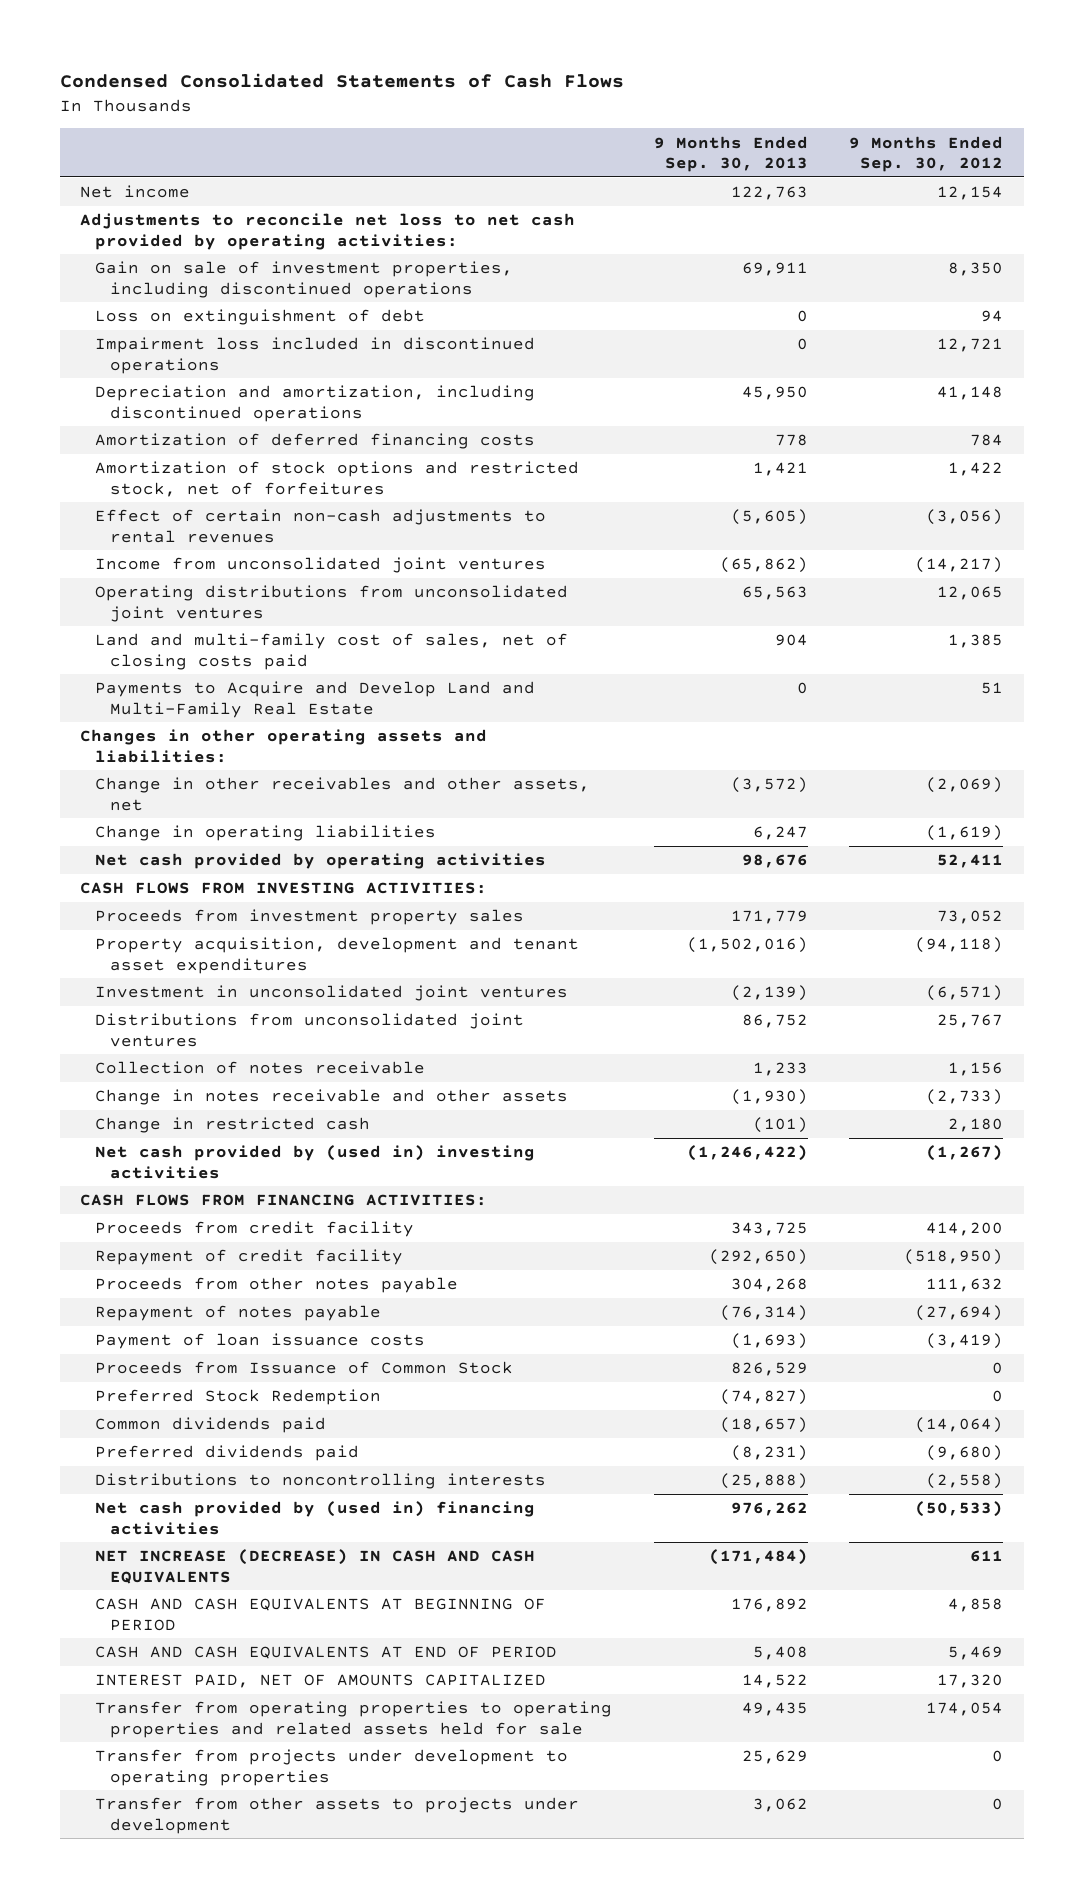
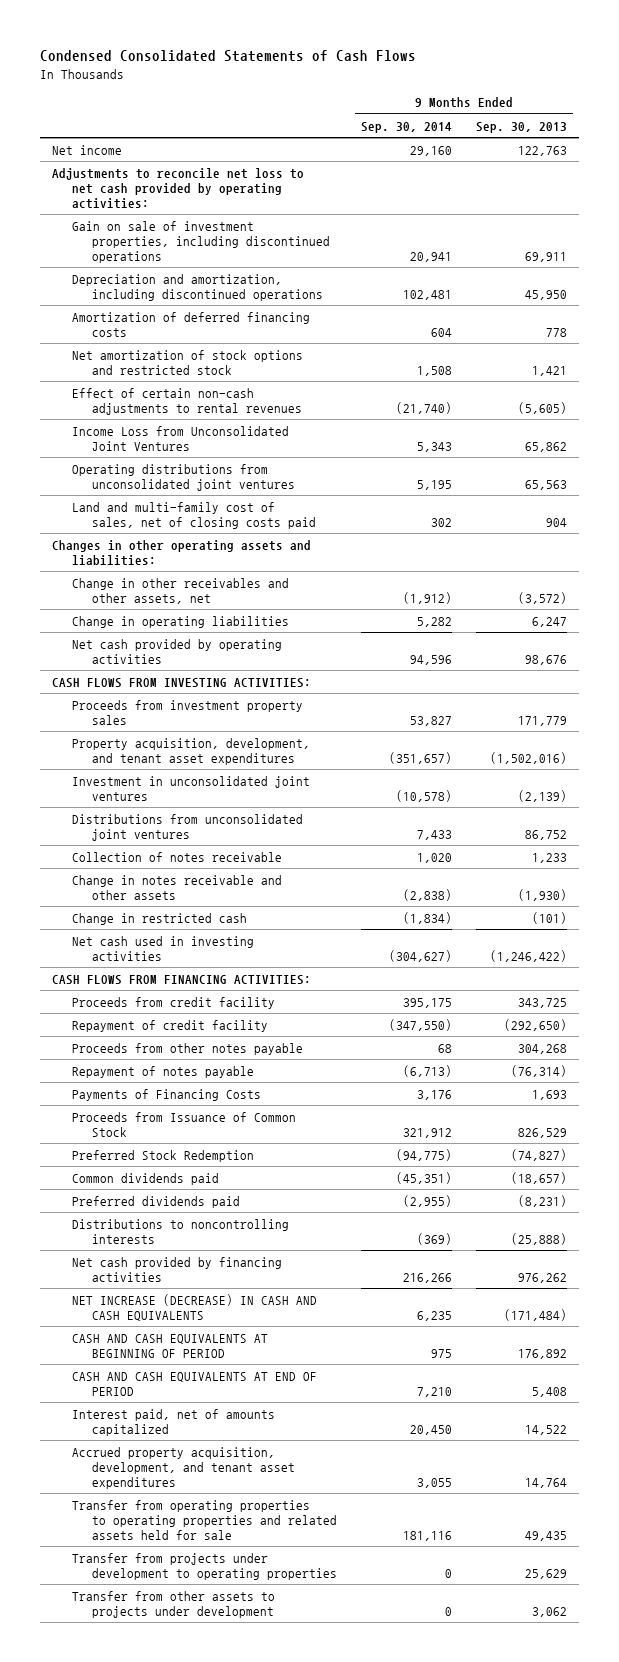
[849,135,1004,172] 9 Months Ended Sep. 30, 2012 -> none
none -> [360,121,452,133] Sep. 30, 2014
[95,309,426,326] Loss on extinguishment of debt -> none
[95,337,536,374] Impairment loss included in discontinued operations -> none
[95,461,580,497] Amortization of stock options and restricted stock, net of forfeitures -> [71,349,303,375] Net amortization of stock options and restricted stock
[95,557,547,574] Income from unconsolidated joint ventures -> [71,425,289,451] Income Loss from Unconsolidated Joint Ventures
[719,557,808,574] (65,862) -> [525,441,568,452] 65,862
[95,681,536,718] Payments to Acquire and Develop Land and Multi-Family Real Estate -> none
[95,937,580,974] Property acquisition, development and tenant asset expenditures -> [71,737,310,765] Property acquisition, development, and tenant asset expenditures
[95,1145,536,1179] Net cash provided by (used in) investing activities -> [71,935,254,961] Net cash used in investing activities
[95,1333,426,1350] Payment of loan issuance costs -> [71,1088,261,1101] Payments of Financing Costs
[730,1333,808,1350] (1,693) -> [532,1089,568,1100] 1,693
[95,1501,536,1535] Net cash provided by (used in) financing activities -> [71,1256,282,1282] Net cash provided by financing activities
[95,1674,547,1689] INTEREST PAID, NET OF AMOUNTS CAPITALIZED -> [71,1408,275,1436] Interest paid, net of amounts capitalized
none -> [71,1446,295,1489] Accrued property acquisition, development, and tenant asset expenditures

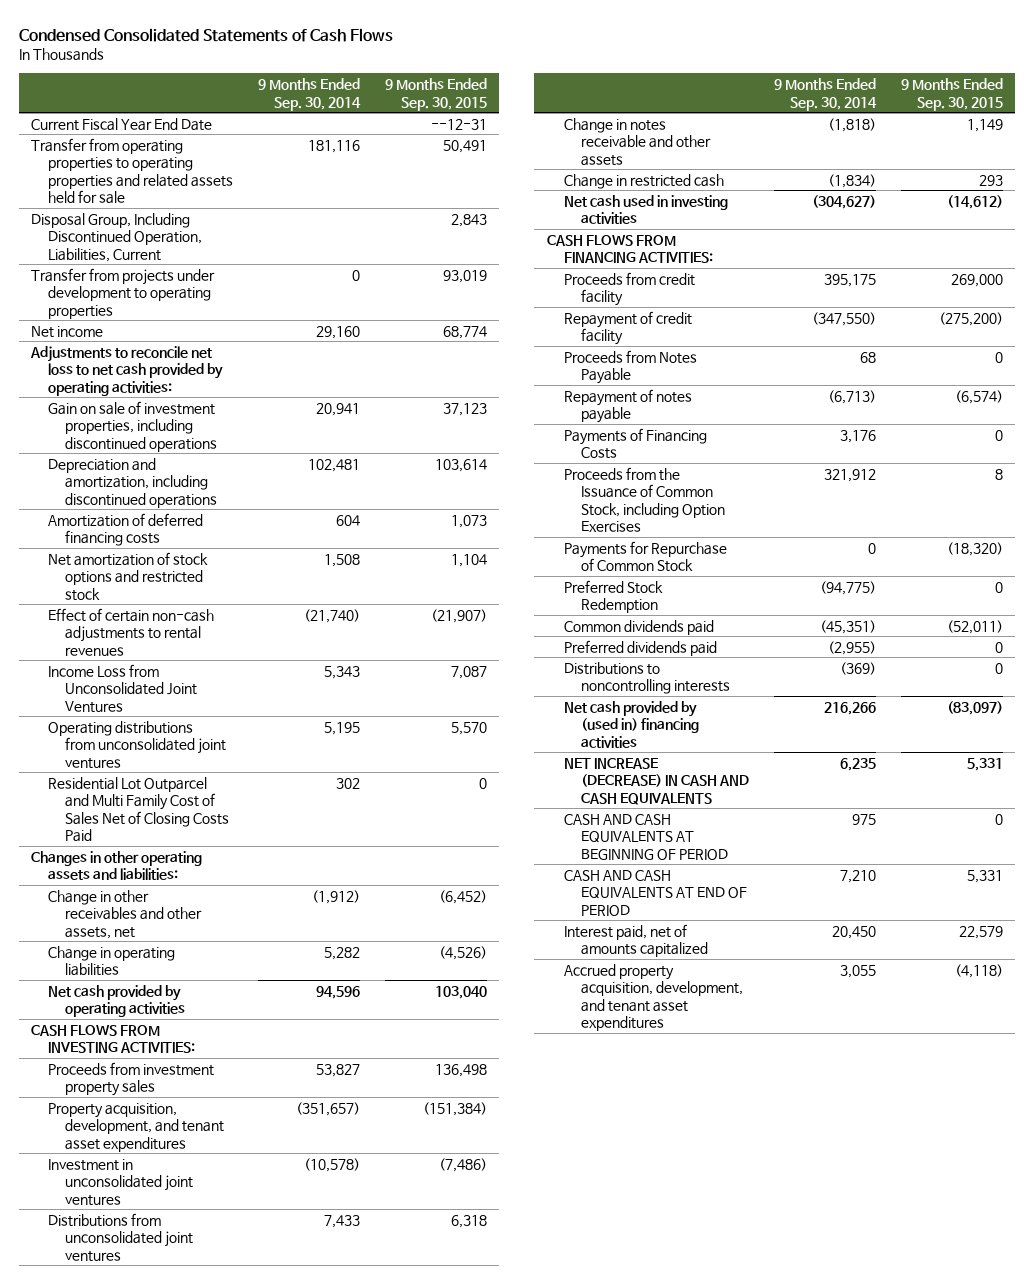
[476,121,568,133] Sep. 30, 2013 -> none
none -> [385,78,488,111] 9 Months Ended Sep. 30, 2015
none -> [31,117,213,131] Current Fiscal Year End Date
[71,1499,337,1540] Transfer from operating properties to operating properties and related assets held for sale -> [31,137,234,205] Transfer from operating properties to operating properties and related assets held for sale
none -> [31,212,203,262] Disposal Group, Including Discontinued Operation, Liabilities, Current
[71,1552,337,1580] Transfer from projects under development to operating properties -> [31,267,216,319] Transfer from projects under development to operating properties
[71,501,316,529] Land and multi-family cost of sales, net of closing costs paid -> [48,776,230,843] Residential Lot Outparcel and Multi Family Cost of Sales Net of Closing Costs Paid
[71,851,282,862] Collection of notes receivable -> none
[402,888,452,901] (2,838) -> [827,117,876,132] (1,818)
[71,1042,303,1055] Proceeds from other notes payable -> [563,349,697,385] Proceeds from Notes Payable
[71,1111,296,1137] Proceeds from Issuance of Common Stock -> [563,466,726,533] Proceeds from the Issuance of Common Stock, including Option Exercises
none -> [563,540,727,573] Payments for Repurchase of Common Stock
[71,1256,282,1282] Net cash provided by financing activities -> [563,700,700,748] Net cash provided by (used in) financing activities
[71,1590,275,1618] Transfer from other assets to projects under development -> none

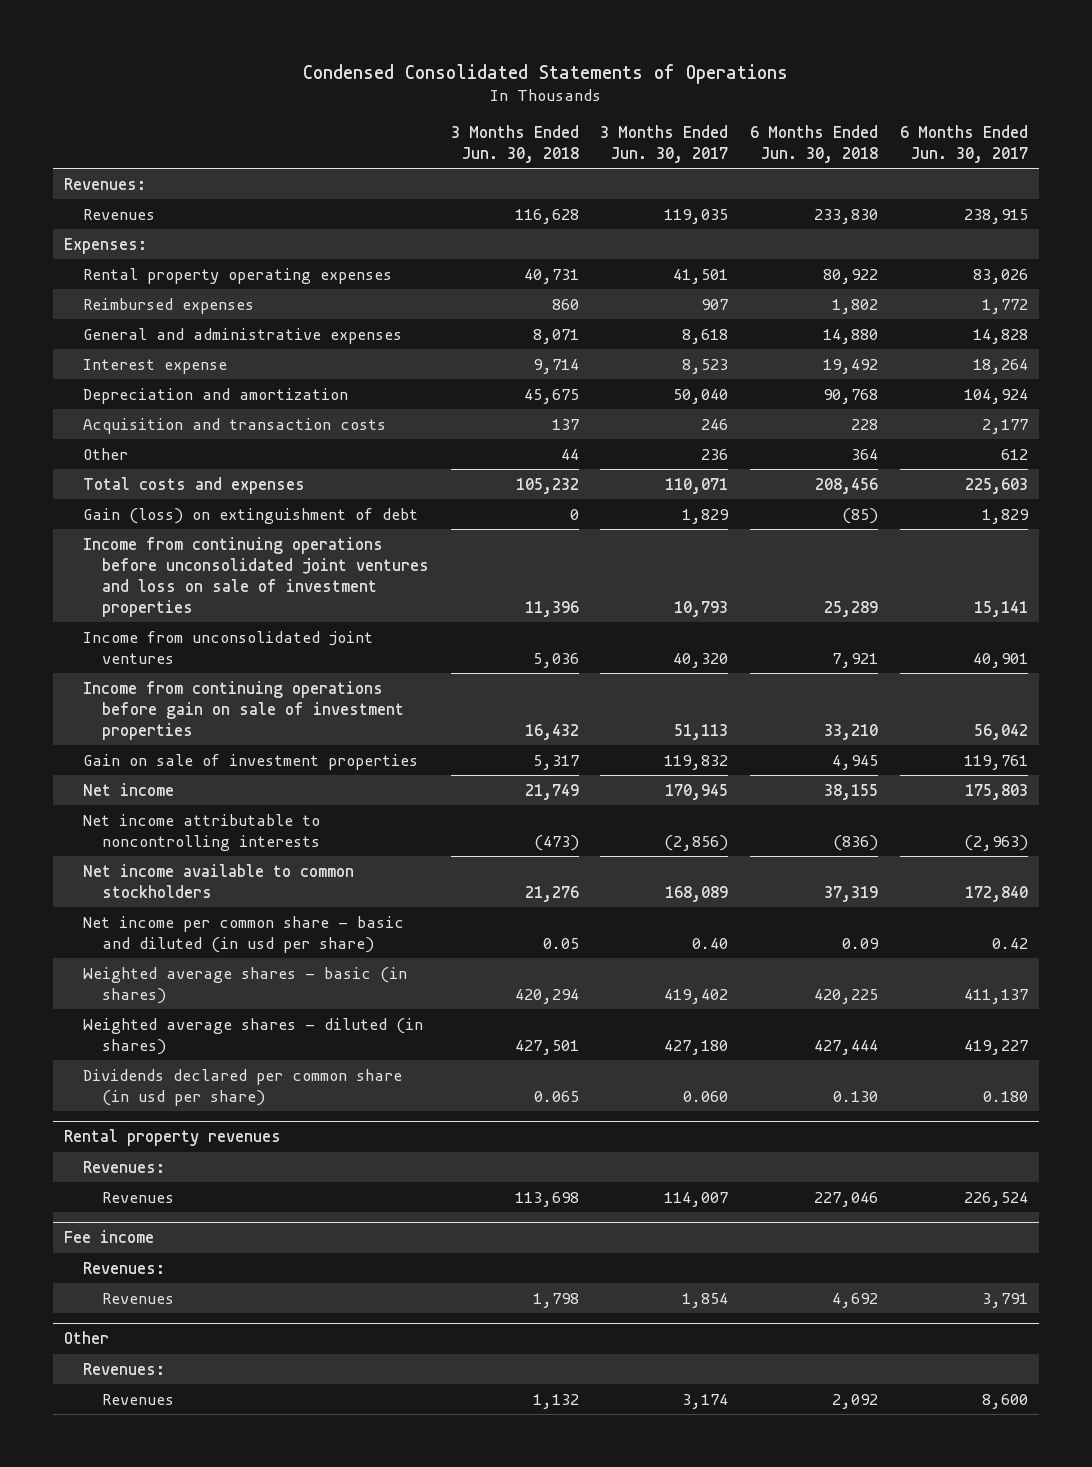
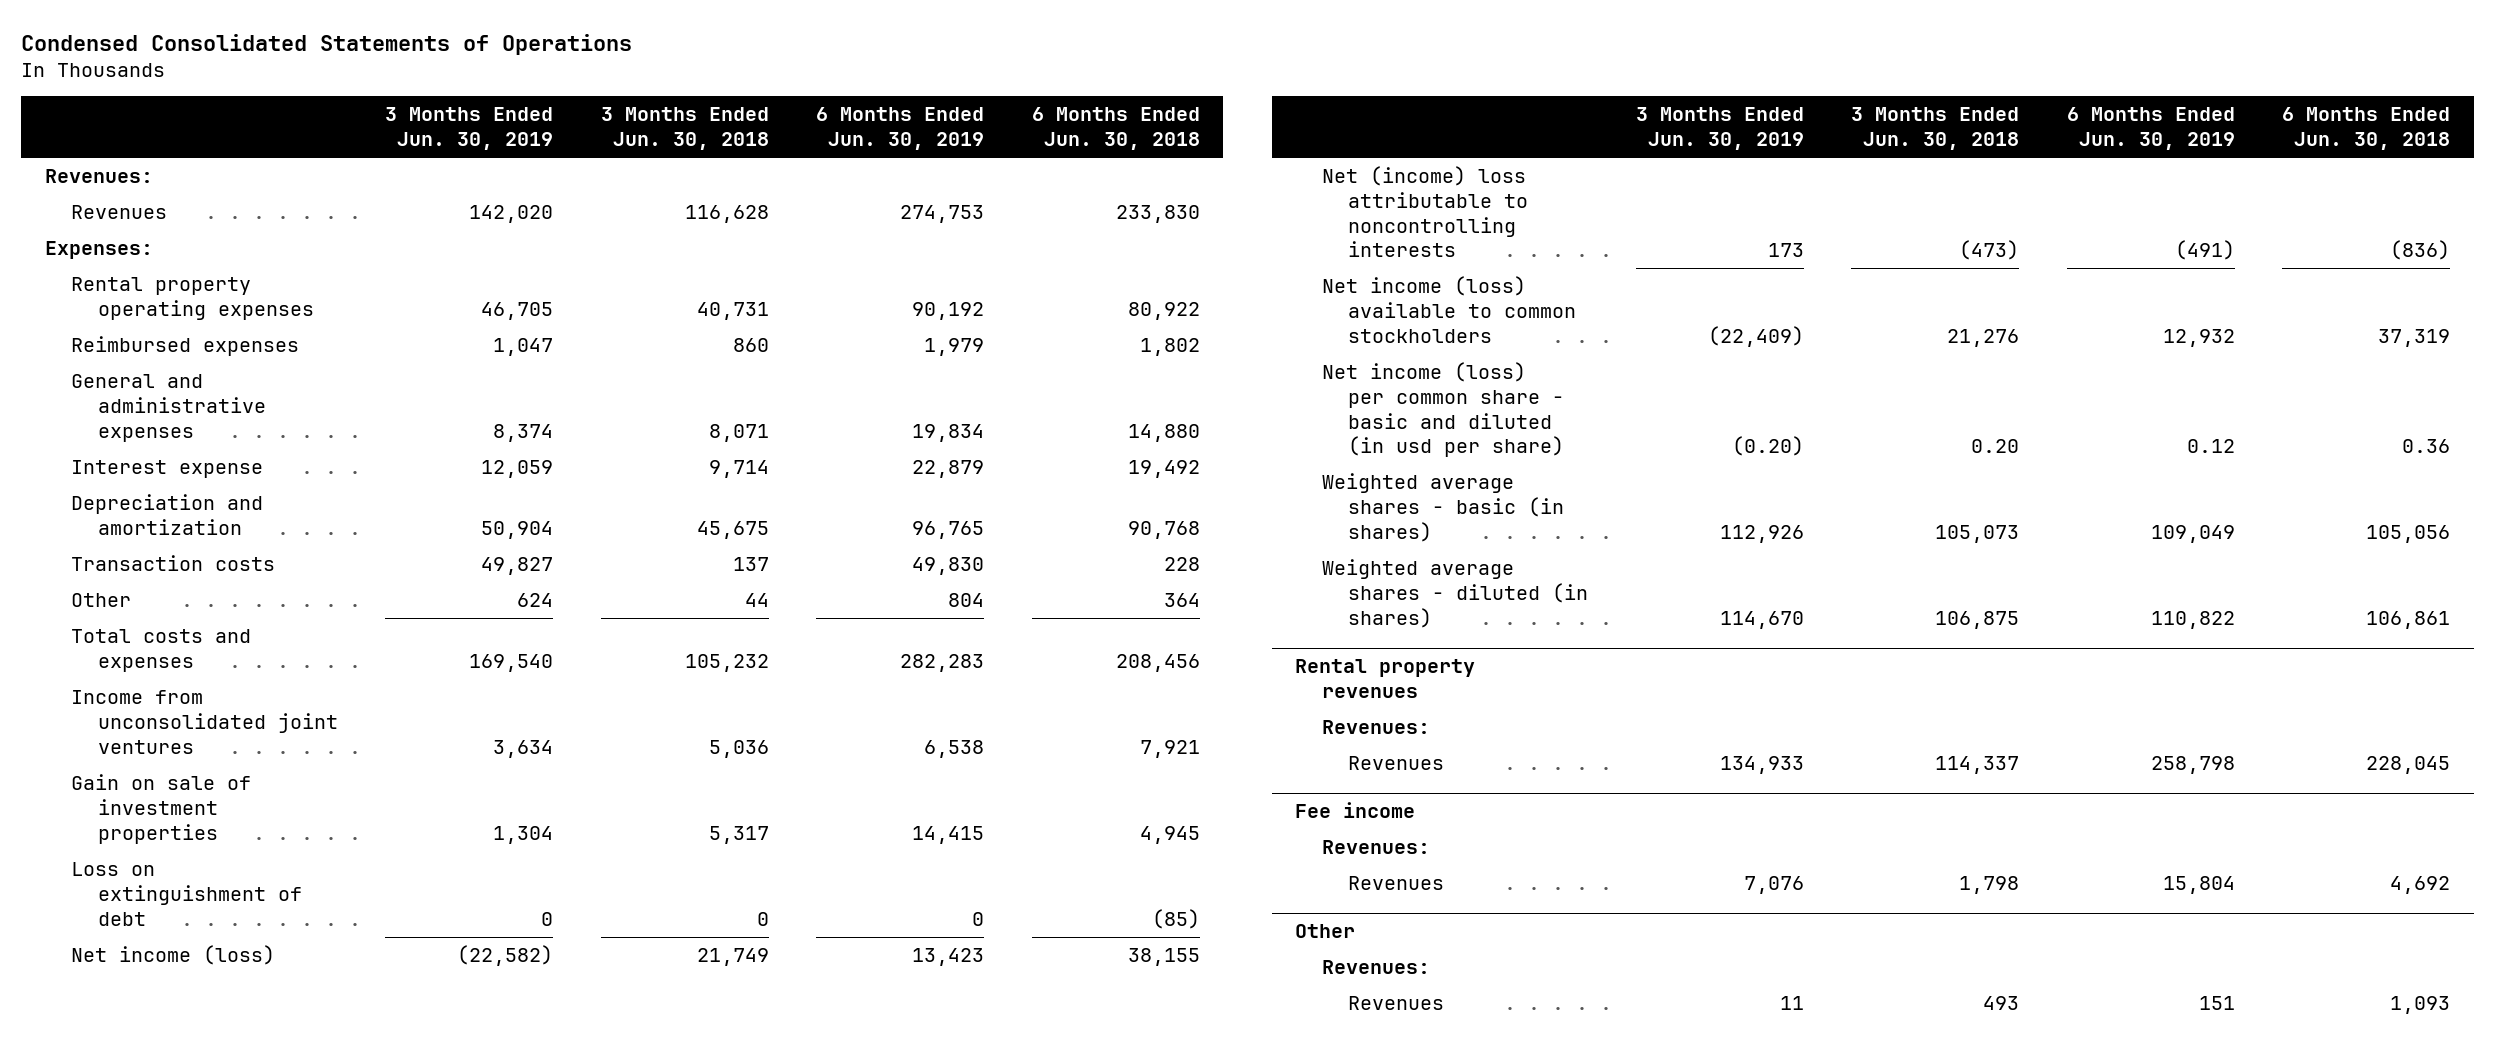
[600,124,729,164] 3 Months Ended Jun. 30, 2017 -> none
[900,124,1029,164] 6 Months Ended Jun. 30, 2017 -> none
none -> [385,107,554,151] 3 Months Ended Jun. 30, 2019
none -> [816,107,985,151] 6 Months Ended Jun. 30, 2019
[82,417,386,434] Acquisition and transaction costs -> [71,555,276,572] Transaction costs
[82,507,418,524] Gain (loss) on extinguishment of debt -> none
[82,536,429,617] Income from continuing operations before unconsolidated joint ventures and loss on sale of investment properties -> none
[82,680,404,740] Income from continuing operations before gain on sale of investment properties -> none
[82,1068,402,1106] Dividends declared per common share (in usd per share) -> none
none -> [71,862,302,926] Loss on extinguishment of debt
[82,782,174,796] Net income -> [71,945,276,966] Net income (loss)
[82,813,320,851] Net income attributable to noncontrolling interests -> [1321,166,1529,258] Net (income) loss attributable to noncontrolling interests
[82,863,354,898] Net income available to common stockholders -> [1321,276,1577,343] Net income (loss) available to common stockholders
[82,915,404,953] Net income per common share - basic and diluted (in usd per share) -> [1321,362,1565,458] Net income (loss) per common share - basic and diluted (in usd per share)
[542,937,579,949] 0.05 -> [1971,439,2020,454] 0.20
[842,937,880,949] 0.09 -> [2402,439,2451,454] 0.36
[514,988,579,1004] 420,294 -> [1935,524,2020,543] 105,073
[814,988,879,1004] 420,225 -> [2366,524,2451,543] 105,056
[514,1039,579,1055] 427,501 -> [1935,610,2020,629] 106,875
[814,1039,879,1055] 427,444 -> [2366,610,2451,629] 106,861
[514,1191,579,1207] 113,698 -> [1935,756,2020,775] 114,337
[814,1191,879,1207] 227,046 -> [2366,756,2451,775] 228,045
[532,1393,579,1409] 1,132 -> [1983,996,2020,1011] 493
[832,1393,879,1409] 2,092 -> [2390,996,2451,1015] 1,093

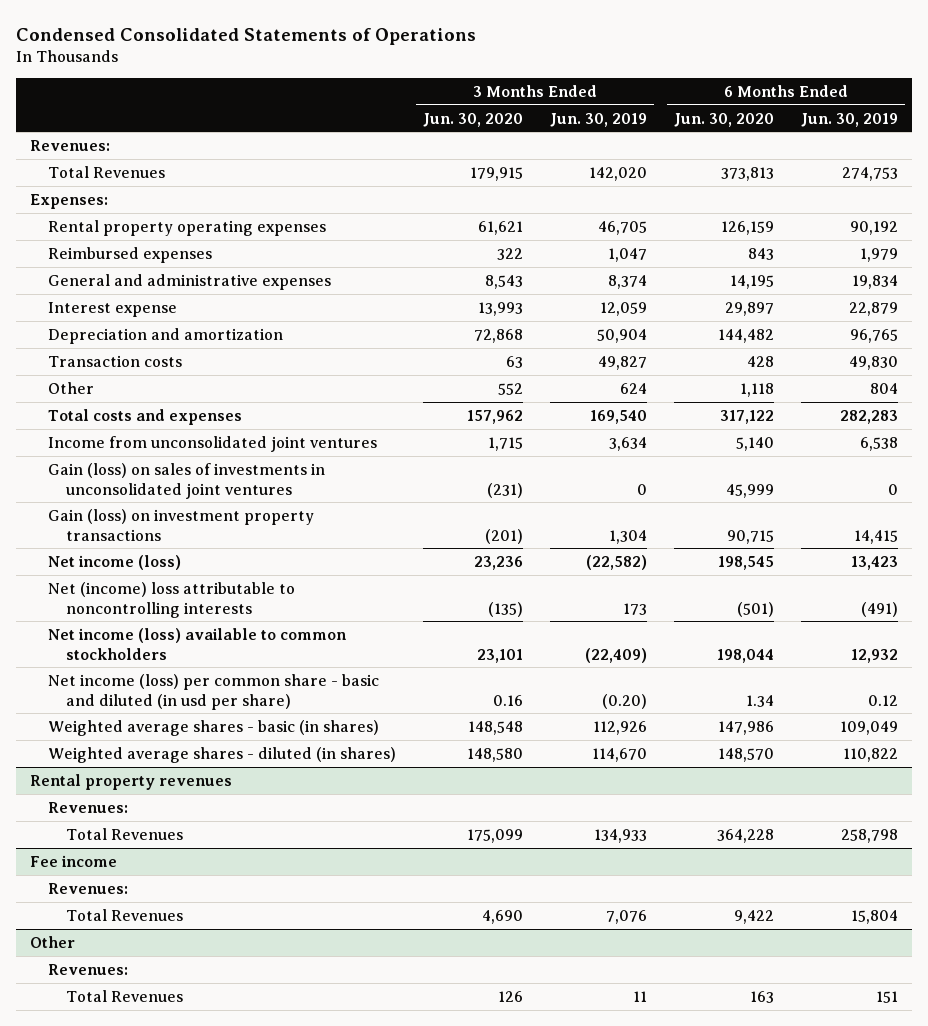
[600,107,769,151] 3 Months Ended Jun. 30, 2018 -> none
[1031,107,1200,151] 6 Months Ended Jun. 30, 2018 -> none
none -> [422,112,523,127] Jun. 30, 2020
none -> [674,112,775,127] Jun. 30, 2020
[71,205,168,220] Revenues -> [47,165,165,178] Total Revenues
[71,862,302,926] Loss on extinguishment of debt -> none
none -> [47,462,325,499] Gain (loss) on sales of investments in unconsolidated joint ventures
[71,774,252,844] Gain on sale of investment properties -> [47,508,314,541] Gain (loss) on investment property transactions
[1348,756,1445,771] Revenues -> [65,827,183,840] Total Revenues
[1348,876,1445,891] Revenues -> [65,908,183,921] Total Revenues
[1348,996,1445,1011] Revenues -> [65,989,183,1002] Total Revenues

